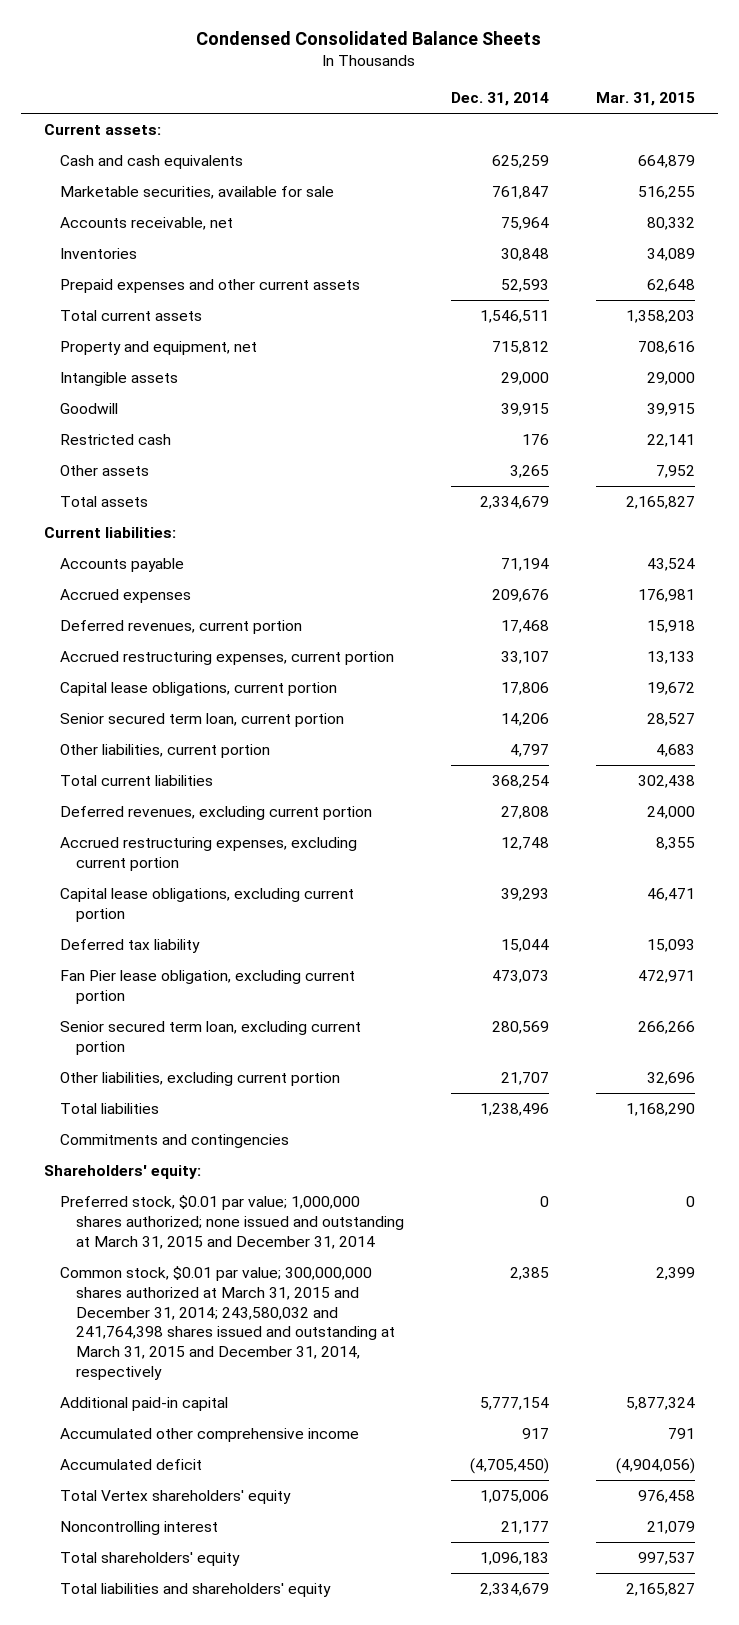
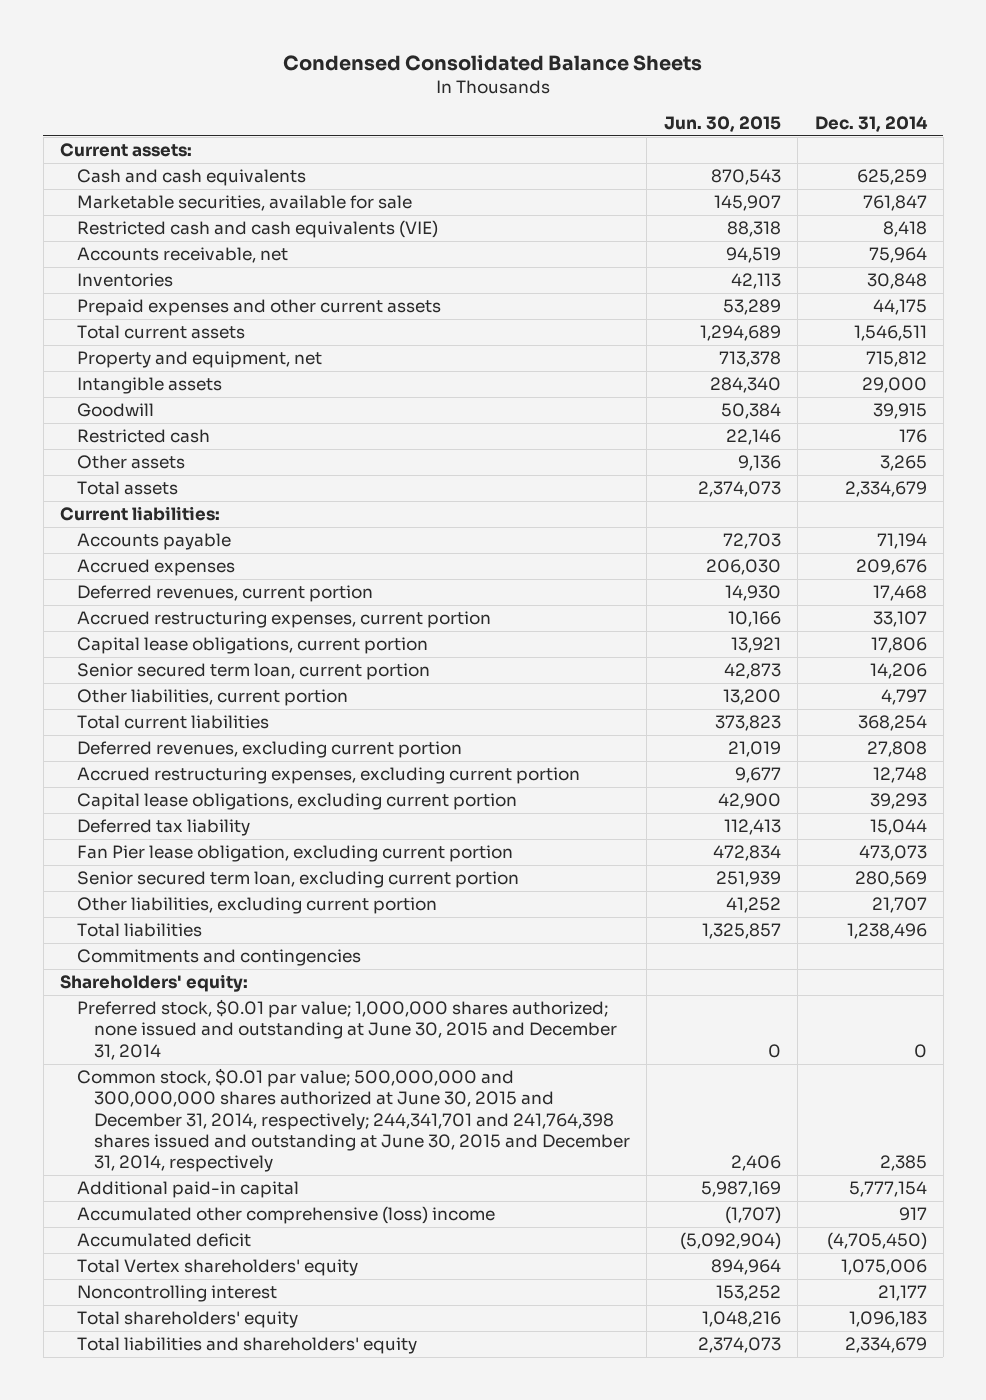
[595,92,695,107] Mar. 31, 2015 -> none
none -> [663,116,781,133] Jun. 30, 2015
none -> [77,220,439,239] Restricted cash and cash equivalents (VIE)
[500,279,549,293] 52,593 -> [872,299,927,316] 44,175
[60,1195,404,1249] Preferred stock, $0.01 par value; 1,000,000 shares authorized; none issued and outstanding at March 31, 2015 and December 31, 2014 -> [77,999,618,1060] Preferred stock, $0.01 par value; 1,000,000 shares authorized; none issued and outstanding at June 30, 2015 and December 31, 2014
[60,1266,395,1380] Common stock, $0.01 par value; 300,000,000 shares authorized at March 31, 2015 and December 31, 2014; 243,580,032 and 241,764,398 shares issued and outstanding at March 31, 2015 and December 31, 2014, respectively -> [77,1068,631,1173] Common stock, $0.01 par value; 500,000,000 and 300,000,000 shares authorized at June 30, 2015 and December 31, 2014, respectively; 244,341,701 and 241,764,398 shares issued and outstanding at June 30, 2015 and December 31, 2014, respectively
[60,1428,360,1443] Accumulated other comprehensive income -> [77,1206,496,1225] Accumulated other comprehensive (loss) income

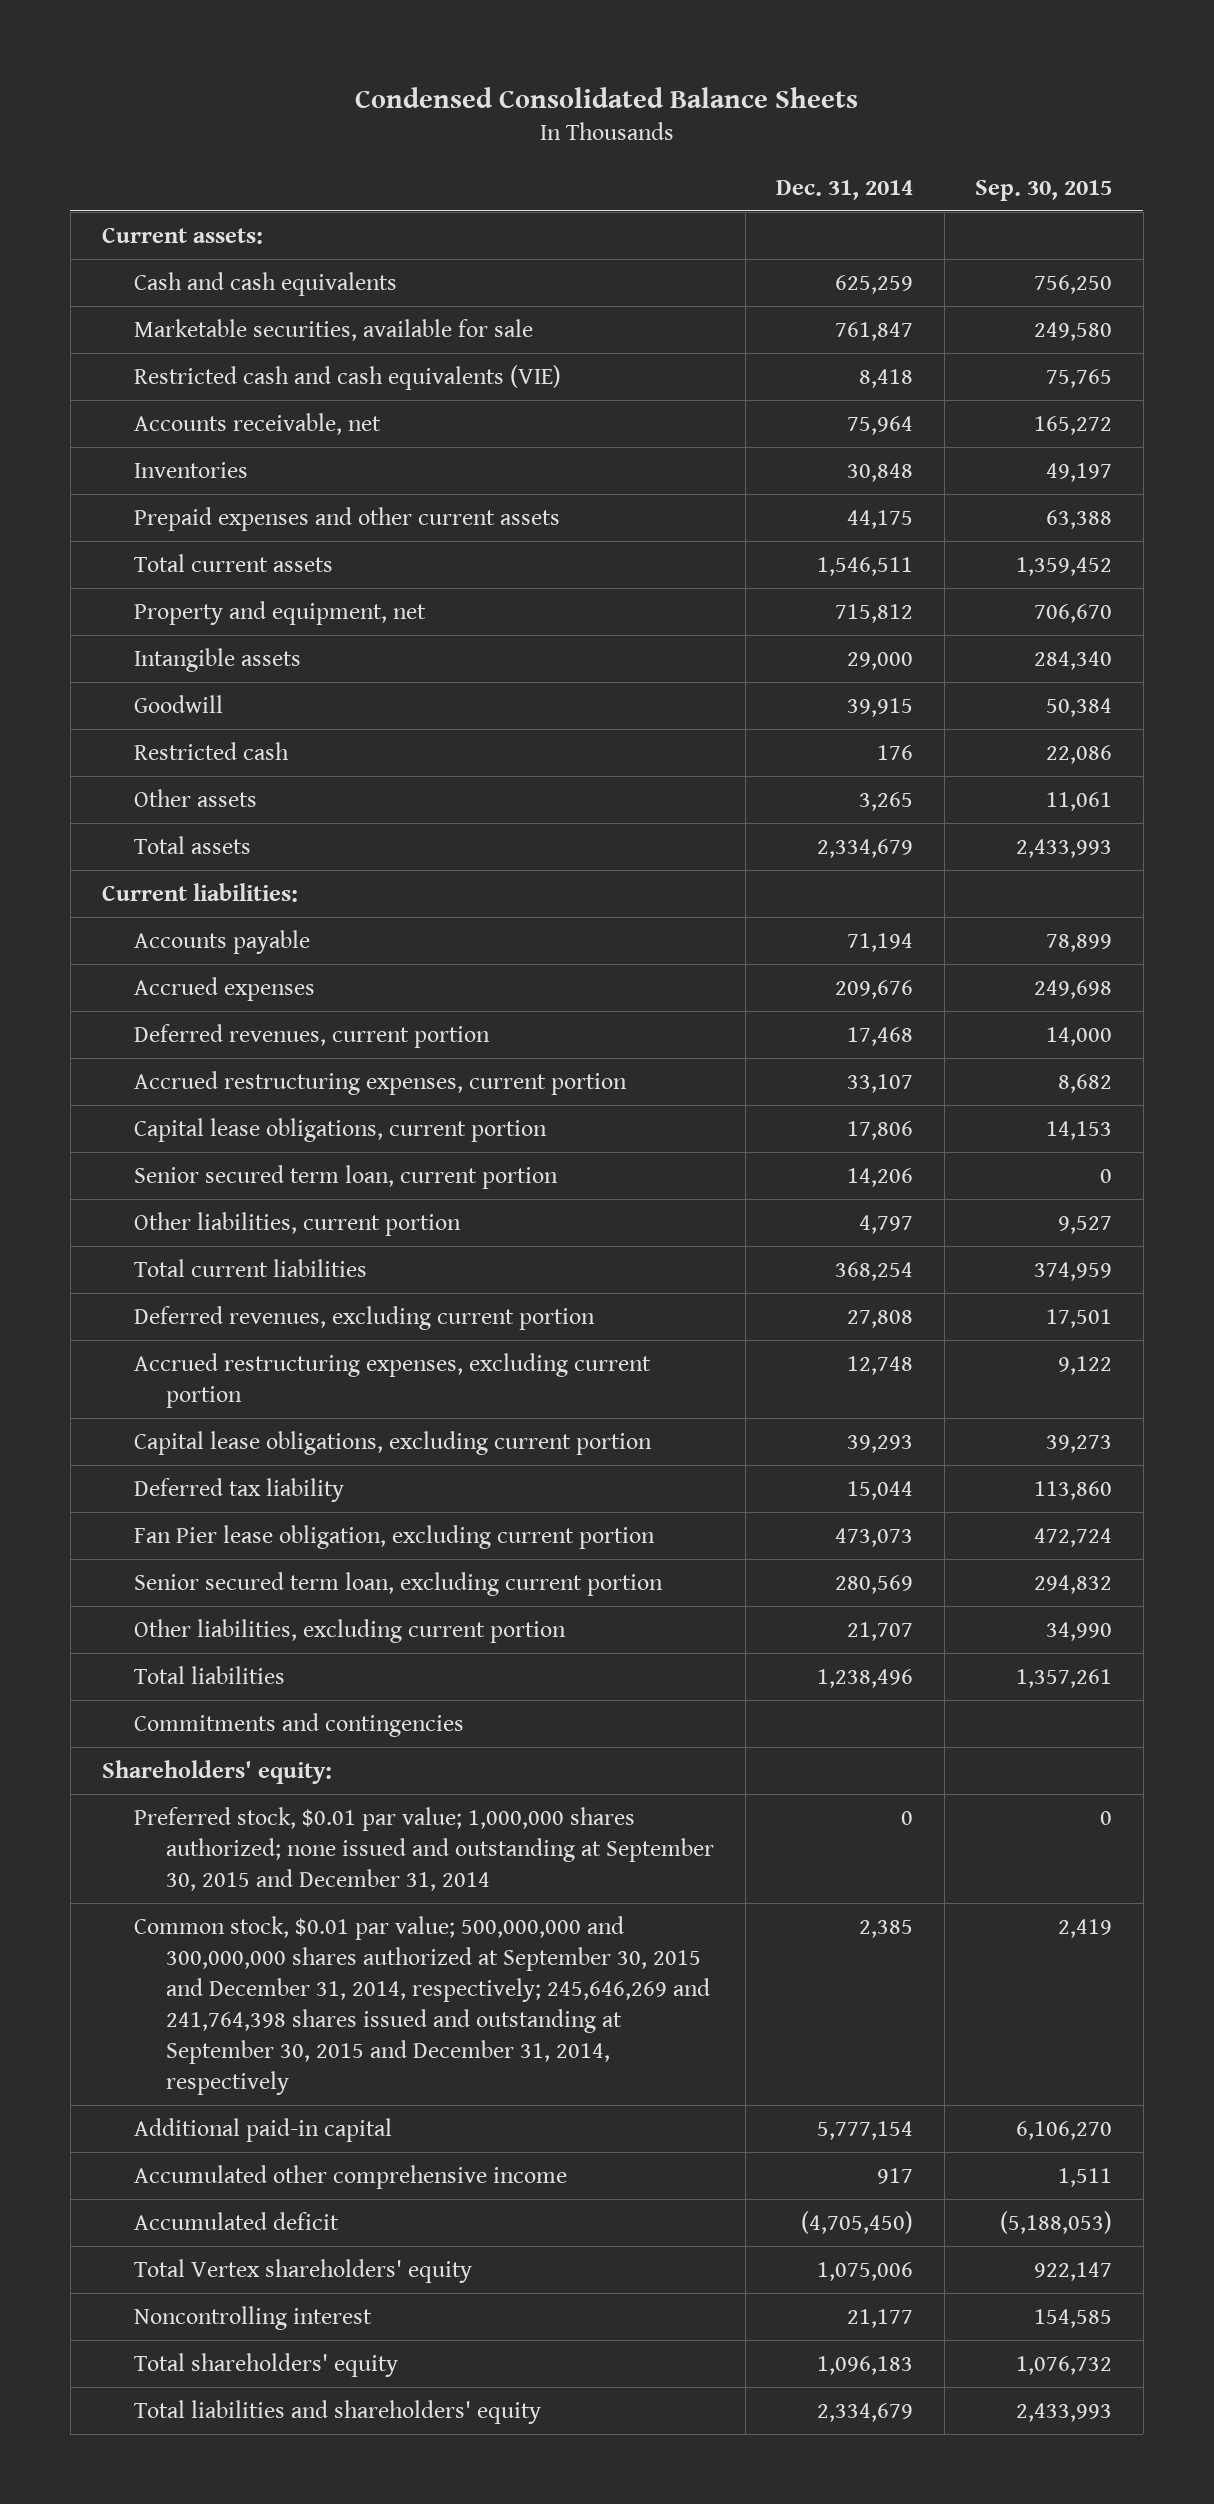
[663,116,781,133] Jun. 30, 2015 -> none
none -> [975,179,1113,201] Sep. 30, 2015
[77,999,618,1060] Preferred stock, $0.01 par value; 1,000,000 shares authorized; none issued and outstanding at June 30, 2015 and December 31, 2014 -> [133,1806,714,1891] Preferred stock, $0.01 par value; 1,000,000 shares authorized; none issued and outstanding at September 30, 2015 and December 31, 2014
[77,1068,631,1173] Common stock, $0.01 par value; 500,000,000 and 300,000,000 shares authorized at June 30, 2015 and December 31, 2014, respectively; 244,341,701 and 241,764,398 shares issued and outstanding at June 30, 2015 and December 31, 2014, respectively -> [133,1915,710,2096] Common stock, $0.01 par value; 500,000,000 and 300,000,000 shares authorized at September 30, 2015 and December 31, 2014, respectively; 245,646,269 and 241,764,398 shares issued and outstanding at September 30, 2015 and December 31, 2014, respectively
[77,1206,496,1225] Accumulated other comprehensive (loss) income -> [133,2164,567,2189] Accumulated other comprehensive income

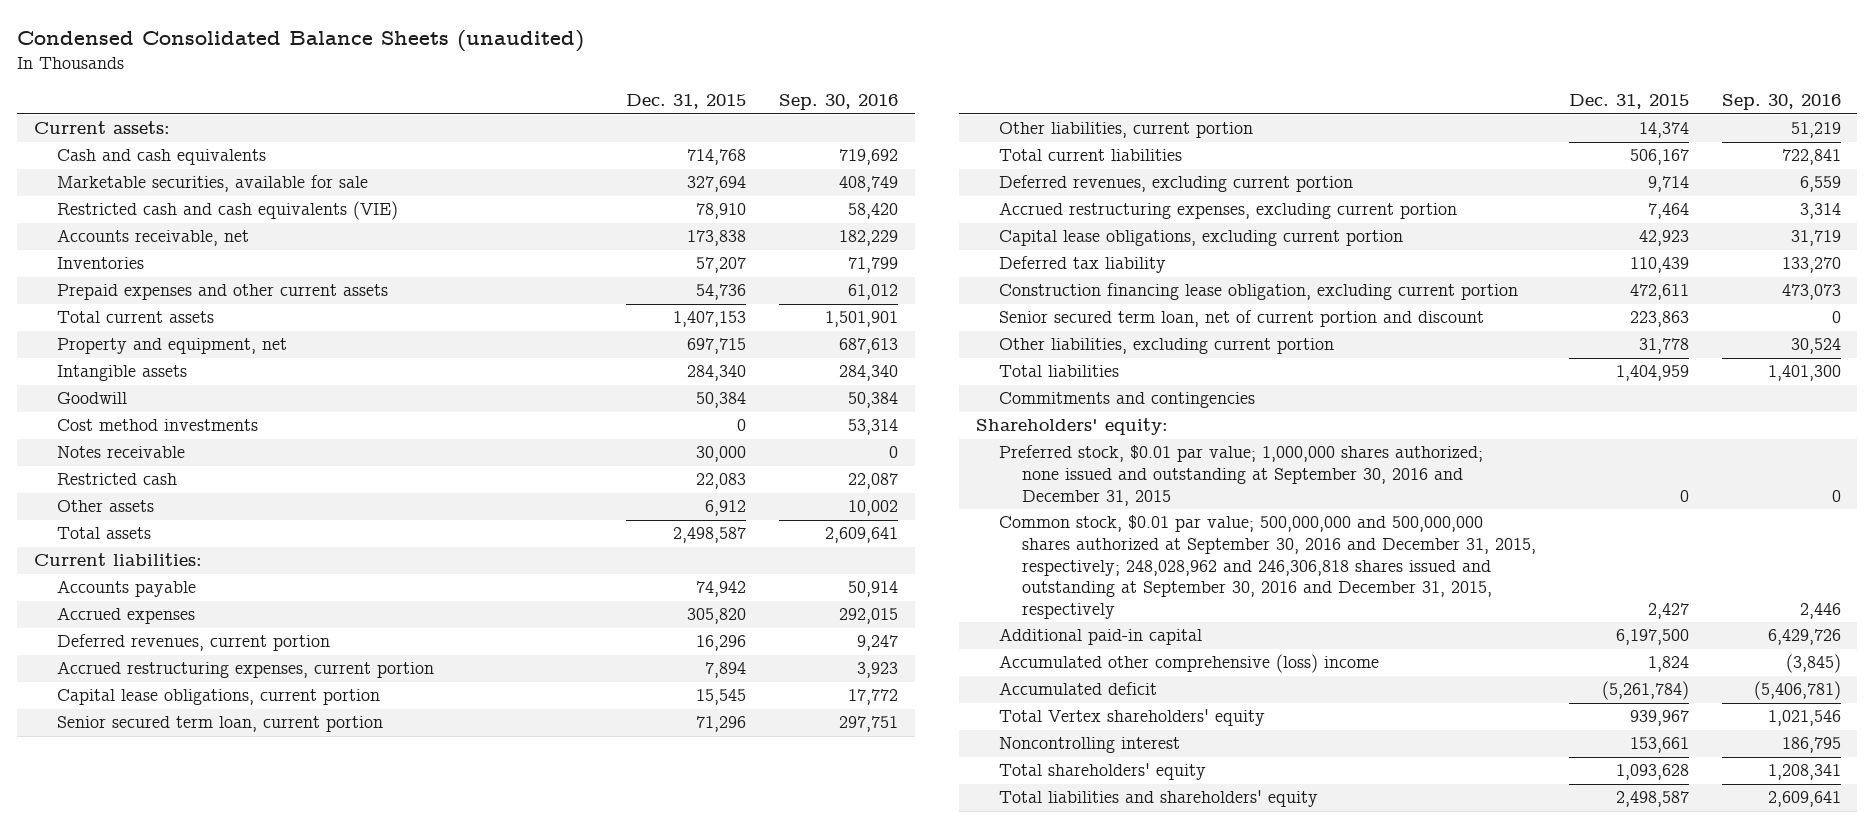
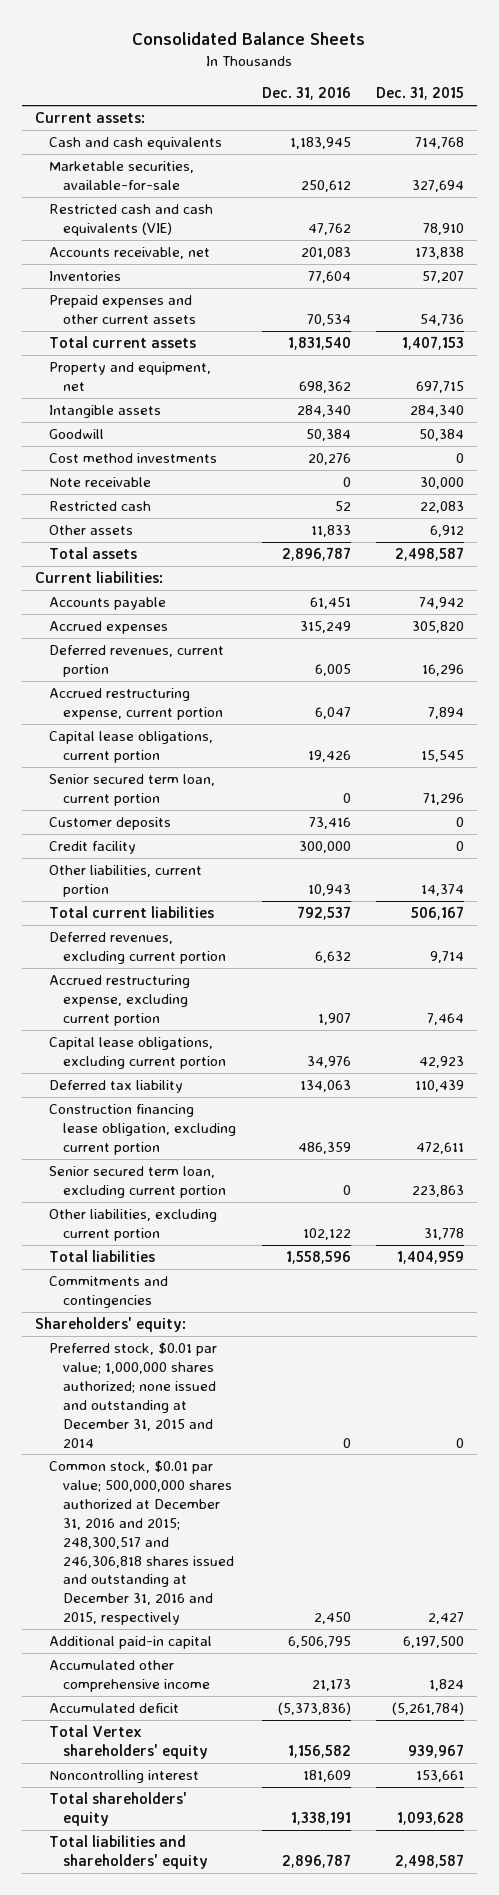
[17,29,585,52] Condensed Consolidated Balance Sheets (unaudited) -> [132,32,366,46] Consolidated Balance Sheets
[779,94,899,111] Sep. 30, 2016 -> none
none -> [261,87,351,101] Dec. 31, 2016
[56,175,368,193] Marketable securities, available for sale -> [48,161,194,191] Marketable securities, available-for-sale
[56,446,185,459] Notes receivable -> [48,477,151,488] Note receivable
[56,661,434,679] Accrued restructuring expenses, current portion -> [48,688,224,721] Accrued restructuring expense, current portion
none -> [48,817,171,831] Customer deposits
none -> [48,841,136,855] Credit facility
[998,202,1457,220] Accrued restructuring expenses, excluding current portion -> [48,975,190,1026] Accrued restructuring expense, excluding current portion
[998,310,1484,328] Senior secured term loan, net of current portion and discount -> [48,1166,227,1199] Senior secured term loan, excluding current portion
[998,445,1483,506] Preferred stock, $0.01 par value; 1,000,000 shares authorized; none issued and outstanding at September 30, 2016 and December 31, 2015 -> [48,1342,217,1448] Preferred stock, $0.01 par value; 1,000,000 shares authorized; none issued and outstanding at December 31, 2015 and 2014
[998,515,1536,619] Common stock, $0.01 par value; 500,000,000 and 500,000,000 shares authorized at September 30, 2016 and December 31, 2015, respectively; 248,028,962 and 246,306,818 shares issued and outstanding at September 30, 2016 and December 31, 2015, respectively -> [48,1460,235,1626] Common stock, $0.01 par value; 500,000,000 shares authorized at December 31, 2016 and 2015; 248,300,517 and 246,306,818 shares issued and outstanding at December 31, 2016 and 2015, respectively
[998,654,1379,674] Accumulated other comprehensive (loss) income -> [48,1660,211,1693] Accumulated other comprehensive income

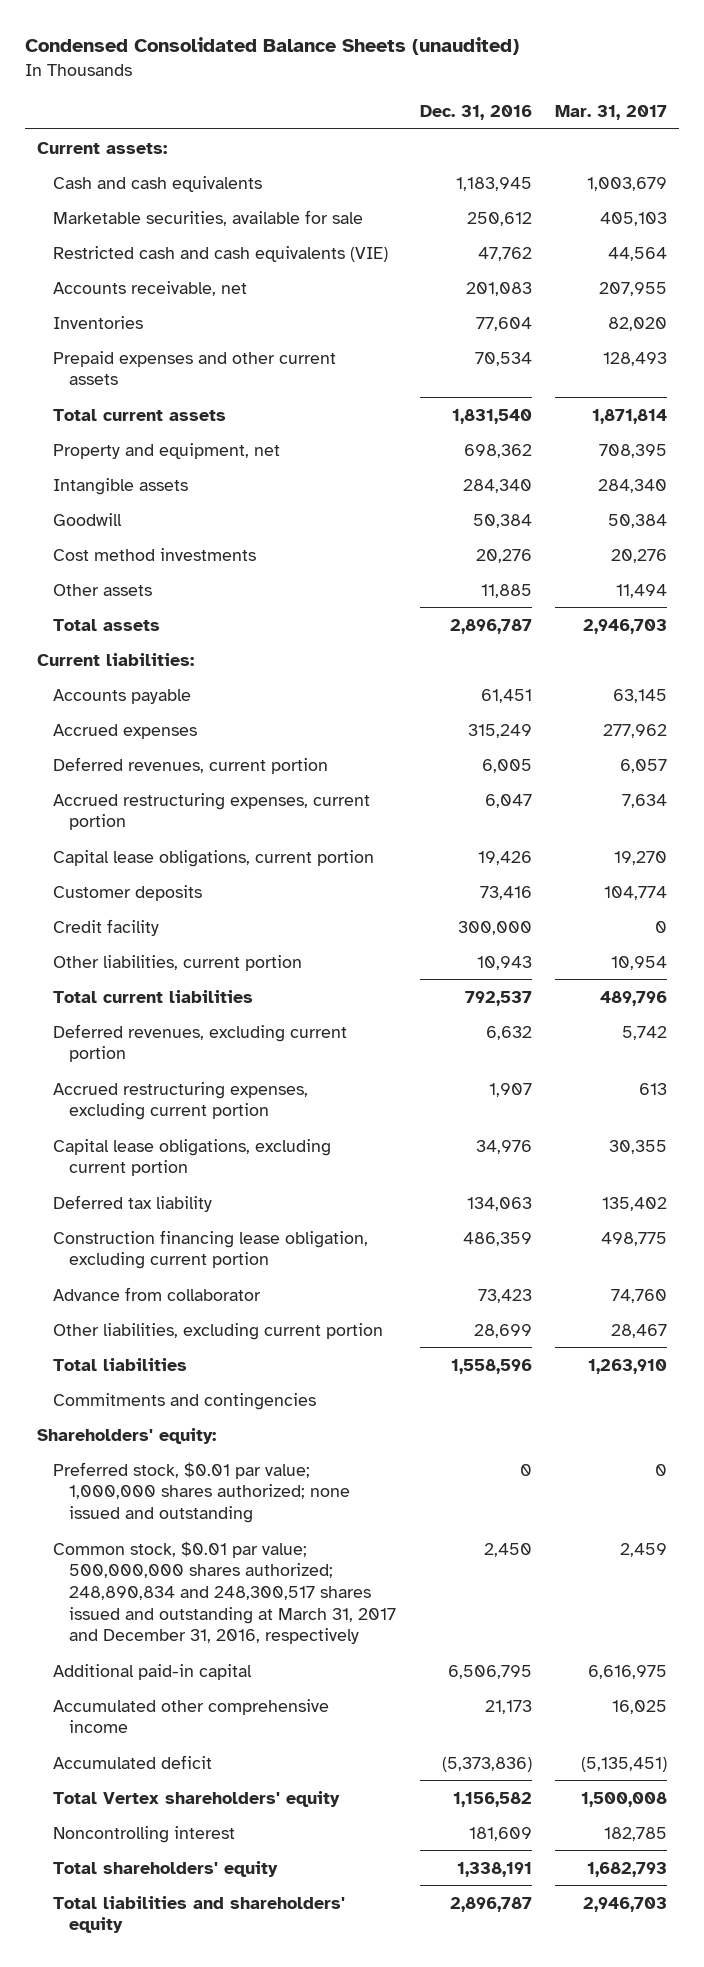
[132,32,366,46] Consolidated Balance Sheets -> [25,37,520,56] Condensed Consolidated Balance Sheets (unaudited)
[376,87,465,101] Dec. 31, 2015 -> none
none -> [554,105,667,121] Mar. 31, 2017
[48,161,194,191] Marketable securities, available-for-sale -> [53,209,364,226] Marketable securities, available for sale
[48,477,151,488] Note receivable -> none
[48,501,151,512] Restricted cash -> none
[310,525,351,538] 11,833 -> [480,583,532,598] 11,885
[48,688,224,721] Accrued restructuring expense, current portion -> [53,792,371,831] Accrued restructuring expenses, current portion
[48,774,215,807] Senior secured term loan, current portion -> none
[48,975,190,1026] Accrued restructuring expense, excluding current portion -> [53,1081,309,1121] Accrued restructuring expenses, excluding current portion
[48,1166,227,1199] Senior secured term loan, excluding current portion -> none
none -> [53,1286,262,1301] Advance from collaborator
[302,1228,351,1241] 102,122 -> [473,1323,532,1338] 28,699
[48,1342,217,1448] Preferred stock, $0.01 par value; 1,000,000 shares authorized; none issued and outstanding at December 31, 2015 and 2014 -> [53,1461,351,1523] Preferred stock, $0.01 par value; 1,000,000 shares authorized; none issued and outstanding
[48,1460,235,1626] Common stock, $0.01 par value; 500,000,000 shares authorized at December 31, 2016 and 2015; 248,300,517 and 246,306,818 shares issued and outstanding at December 31, 2016 and 2015, respectively -> [53,1540,397,1645] Common stock, $0.01 par value; 500,000,000 shares authorized; 248,890,834 and 248,300,517 shares issued and outstanding at March 31, 2017 and December 31, 2016, respectively

